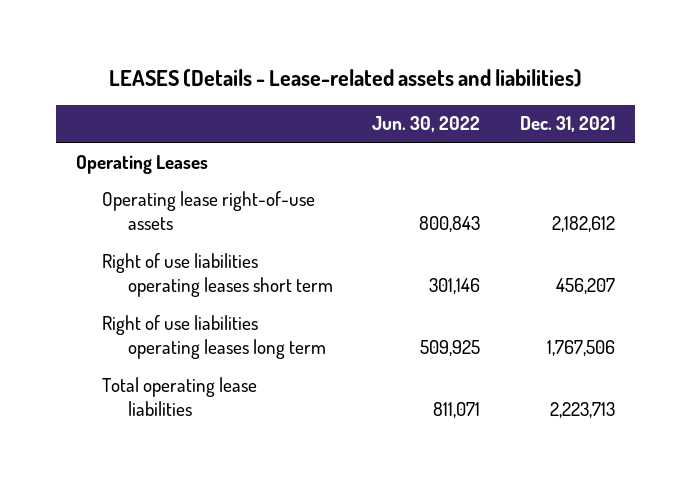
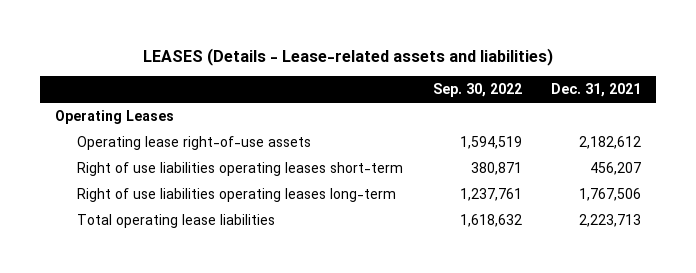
[372,116,481,133] Jun. 30, 2022 -> none
none -> [432,83,522,98] Sep. 30, 2022
[101,252,333,298] Right of use liabilities operating leases short term -> [77,162,404,177] Right of use liabilities operating leases short-term
[101,314,326,360] Right of use liabilities operating leases long term -> [77,188,397,203] Right of use liabilities operating leases long-term

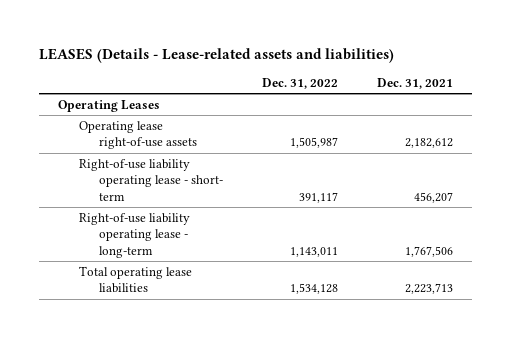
[432,83,522,98] Sep. 30, 2022 -> none
none -> [262,78,339,90] Dec. 31, 2022
[77,162,404,177] Right of use liabilities operating leases short-term -> [78,158,224,201] Right-of-use liability operating lease - short- term
[77,188,397,203] Right of use liabilities operating leases long-term -> [78,212,190,258] Right-of-use liability operating lease - long-term

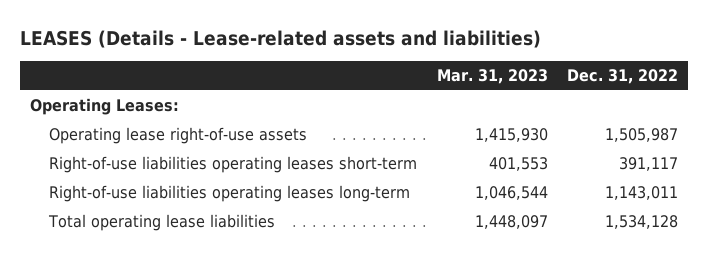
[376,78,453,90] Dec. 31, 2021 -> none
none -> [436,69,548,85] Mar. 31, 2023
[58,99,161,112] Operating Leases -> [30,98,180,116] Operating Leases:
[78,158,224,201] Right-of-use liability operating lease - short- term -> [49,156,418,174] Right-of-use liabilities operating leases short-term
[78,212,190,258] Right-of-use liability operating lease - long-term -> [49,185,411,203] Right-of-use liabilities operating leases long-term

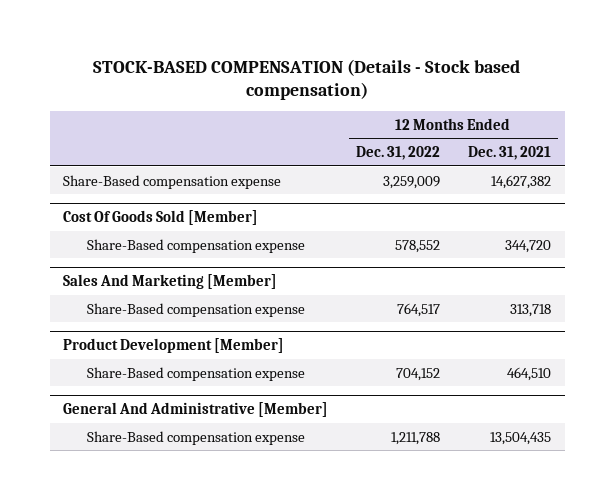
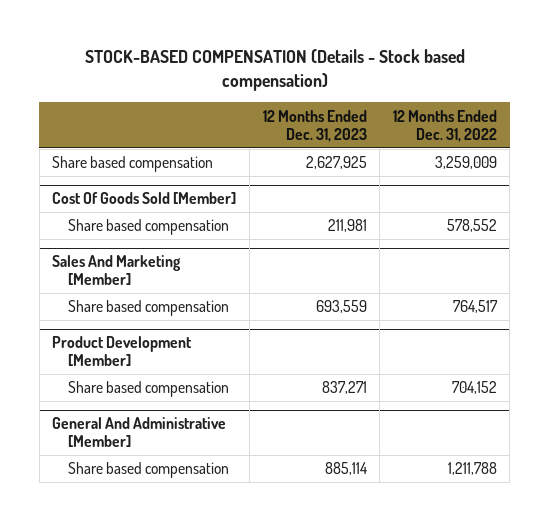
[467,146,551,161] Dec. 31, 2021 -> none
none -> [262,109,367,142] 12 Months Ended Dec. 31, 2023
[63,174,282,189] Share-Based compensation expense -> [52,156,214,173] Share based compensation
[87,238,306,253] Share-Based compensation expense -> [68,219,230,236] Share based compensation
[87,302,306,317] Share-Based compensation expense -> [68,300,230,317] Share based compensation
[87,366,306,381] Share-Based compensation expense -> [68,381,230,398] Share based compensation
[87,430,306,445] Share-Based compensation expense -> [68,462,230,479] Share based compensation

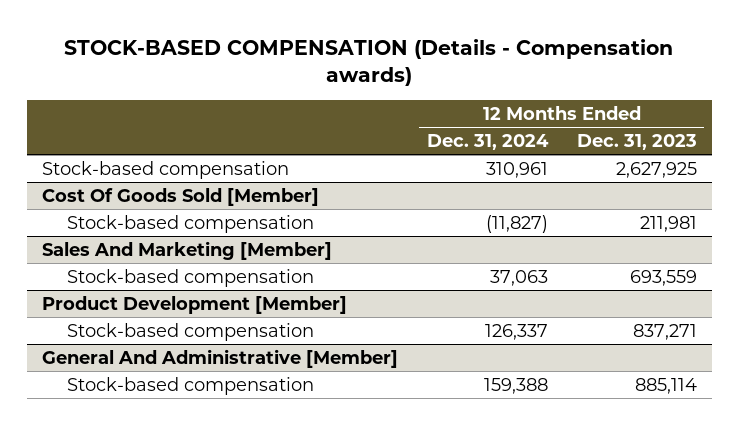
[84,49,465,92] STOCK-BASED COMPENSATION (Details - Stock based compensation) -> [64,38,674,87] STOCK-BASED COMPENSATION (Details - Compensation awards)
[392,109,497,142] 12 Months Ended Dec. 31, 2022 -> none
none -> [426,133,549,150] Dec. 31, 2024
[52,156,214,173] Share based compensation -> [41,160,289,179] Stock-based compensation
[68,219,230,236] Share based compensation -> [66,214,314,233] Stock-based compensation
[68,300,230,317] Share based compensation -> [66,268,314,287] Stock-based compensation
[68,381,230,398] Share based compensation -> [66,322,314,341] Stock-based compensation
[68,462,230,479] Share based compensation -> [66,376,314,395] Stock-based compensation

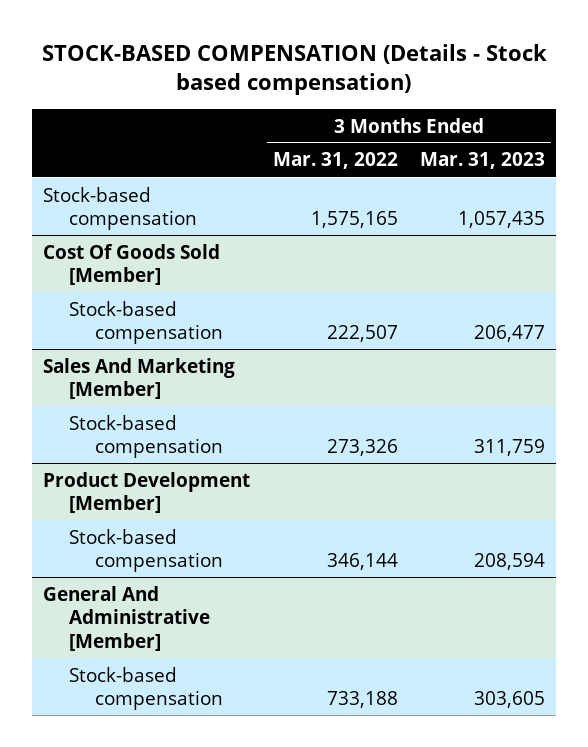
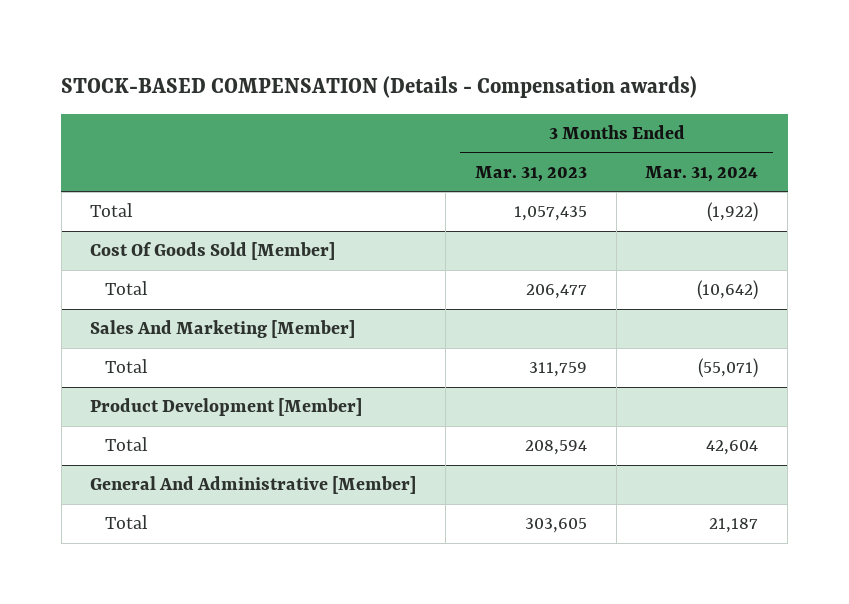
[42,44,548,96] STOCK-BASED COMPENSATION (Details - Stock based compensation) -> [61,76,698,99] STOCK-BASED COMPENSATION (Details - Compensation awards)
[272,152,398,170] Mar. 31, 2022 -> none
none -> [645,165,759,182] Mar. 31, 2024
[43,186,198,231] Stock-based compensation -> [90,203,134,218] Total
[69,300,224,345] Stock-based compensation -> [105,281,149,296] Total
[69,414,224,459] Stock-based compensation -> [105,359,149,374] Total
[69,528,224,573] Stock-based compensation -> [105,437,149,452] Total
[69,666,224,711] Stock-based compensation -> [105,515,149,530] Total

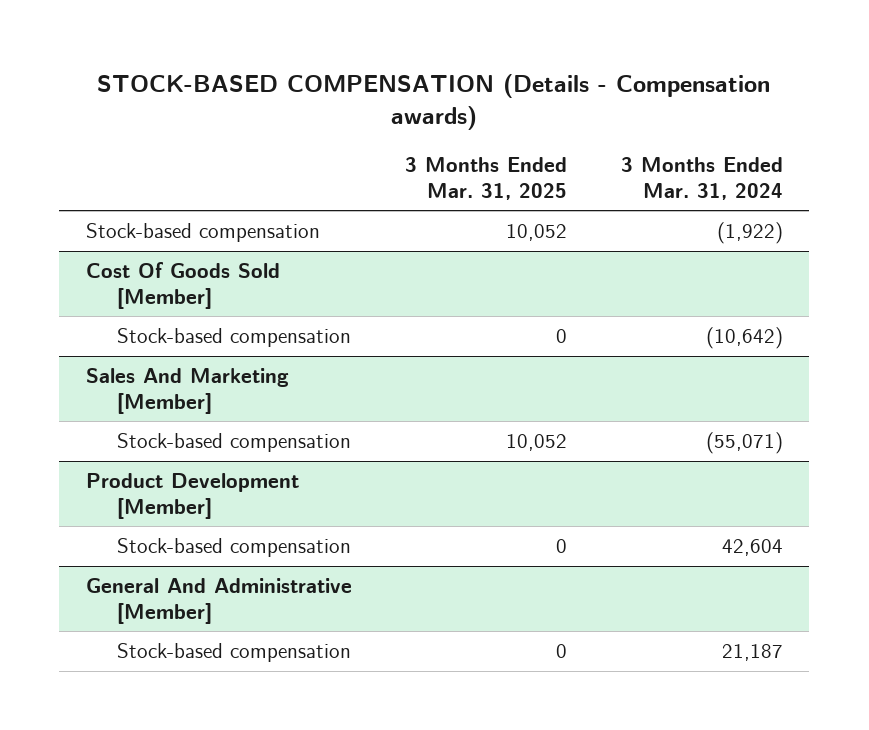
[474,165,587,182] Mar. 31, 2023 -> none
none -> [405,157,568,200] 3 Months Ended Mar. 31, 2025
[90,203,134,218] Total -> [85,223,320,243] Stock-based compensation
[105,281,149,296] Total -> [116,328,351,348] Stock-based compensation
[105,359,149,374] Total -> [116,433,351,453] Stock-based compensation
[105,437,149,452] Total -> [116,538,351,558] Stock-based compensation
[105,515,149,530] Total -> [116,643,351,663] Stock-based compensation

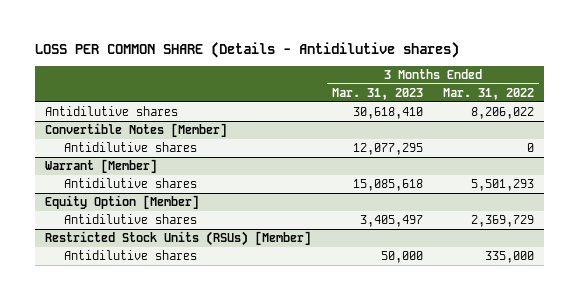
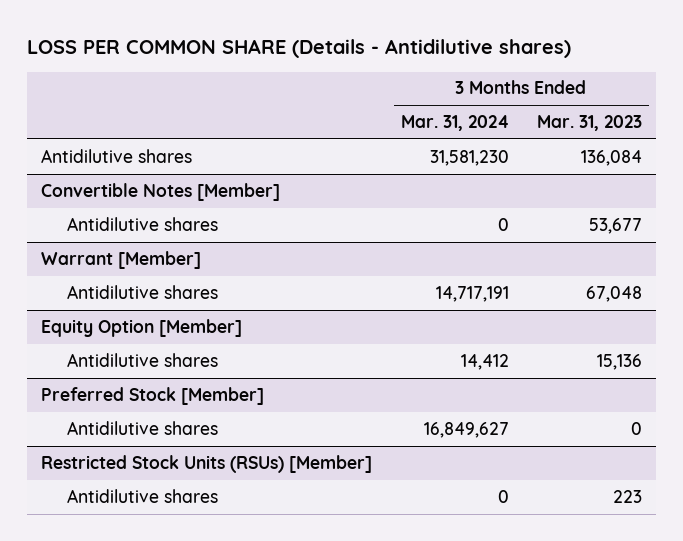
[442,87,534,100] Mar. 31, 2022 -> none
none -> [400,115,509,132] Mar. 31, 2024
[352,107,423,120] 30,618,410 -> [581,149,643,166] 136,084
[352,143,423,156] 12,077,295 -> [589,217,643,234] 53,677
[352,179,423,192] 15,085,618 -> [586,285,643,302] 67,048
[359,215,423,228] 3,405,497 -> [597,353,643,370] 15,136
none -> [41,386,265,405] Preferred Stock [Member]
none -> [67,420,219,435] Antidilutive shares
[380,251,423,264] 50,000 -> [613,489,643,503] 223

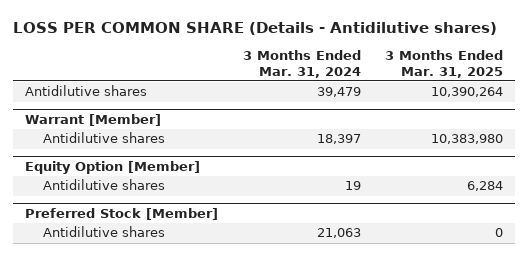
[537,115,643,132] Mar. 31, 2023 -> none
none -> [385,50,504,78] 3 Months Ended Mar. 31, 2025
[41,182,281,201] Convertible Notes [Member] -> none
[67,216,219,231] Antidilutive shares -> none
[429,149,509,166] 31,581,230 -> [316,87,361,98] 39,479
[435,285,509,302] 14,717,191 -> [316,134,361,145] 18,397
[460,353,509,370] 14,412 -> [344,181,361,191] 19
[41,454,373,473] Restricted Stock Units (RSUs) [Member] -> none
[67,488,219,503] Antidilutive shares -> none
[423,421,509,438] 16,849,627 -> [316,228,361,239] 21,063

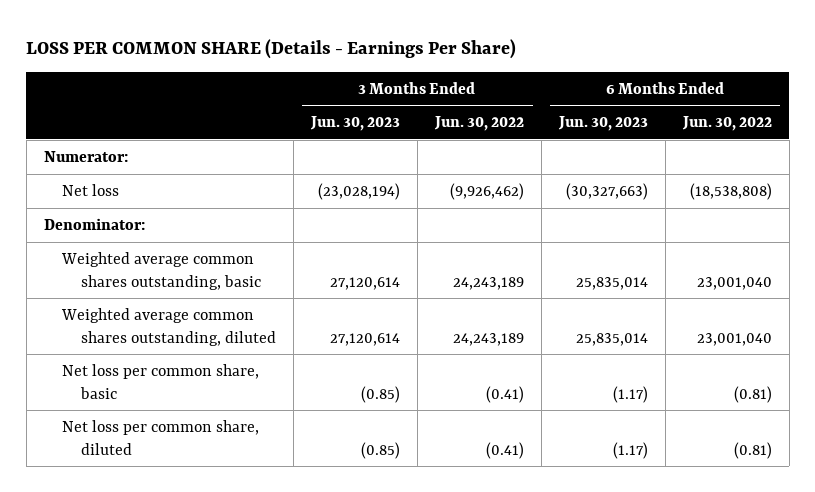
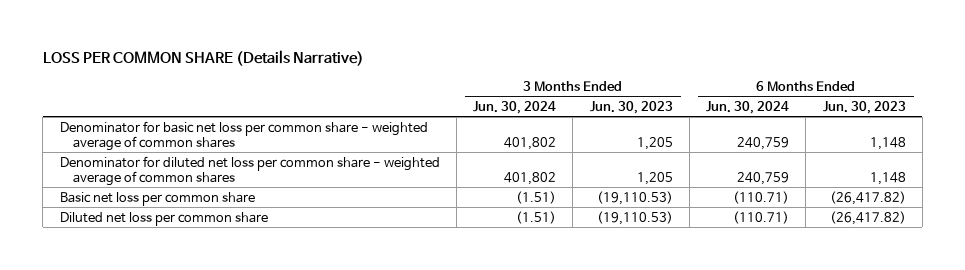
[26,38,517,59] LOSS PER COMMON SHARE (Details - Earnings Per Share) -> [42,50,364,67] LOSS PER COMMON SHARE (Details Narrative)
[433,116,524,132] Jun. 30, 2022 -> none
[681,116,772,132] Jun. 30, 2022 -> none
none -> [473,100,557,114] Jun. 30, 2024
none -> [706,100,790,114] Jun. 30, 2024
[43,150,128,162] Numerator: -> none
[62,183,120,196] Net loss -> none
[43,217,145,230] Denominator: -> none
[61,307,277,346] Weighted average common shares outstanding, diluted -> none
[61,251,262,290] Weighted average common shares outstanding, basic -> [59,120,428,151] Denominator for basic net loss per common share - weighted average of common shares
[329,276,400,290] 27,120,614 -> [636,136,673,150] 1,205
[575,276,648,290] 25,835,014 -> [869,136,906,150] 1,148
none -> [59,155,440,186] Denominator for diluted net loss per common share - weighted average of common shares
[62,363,260,399] Net loss per common share, basic -> [59,191,255,206] Basic net loss per common share
[360,385,400,403] (0.85) -> [596,190,673,205] (19,110.53)
[612,385,648,403] (1.17) -> [829,190,906,205] (26,417.82)
[62,419,260,455] Net loss per common share, diluted -> [59,211,268,226] Diluted net loss per common share
[360,441,400,459] (0.85) -> [596,210,673,225] (19,110.53)
[612,441,648,459] (1.17) -> [829,210,906,225] (26,417.82)

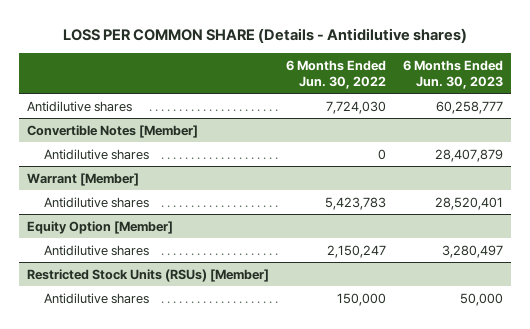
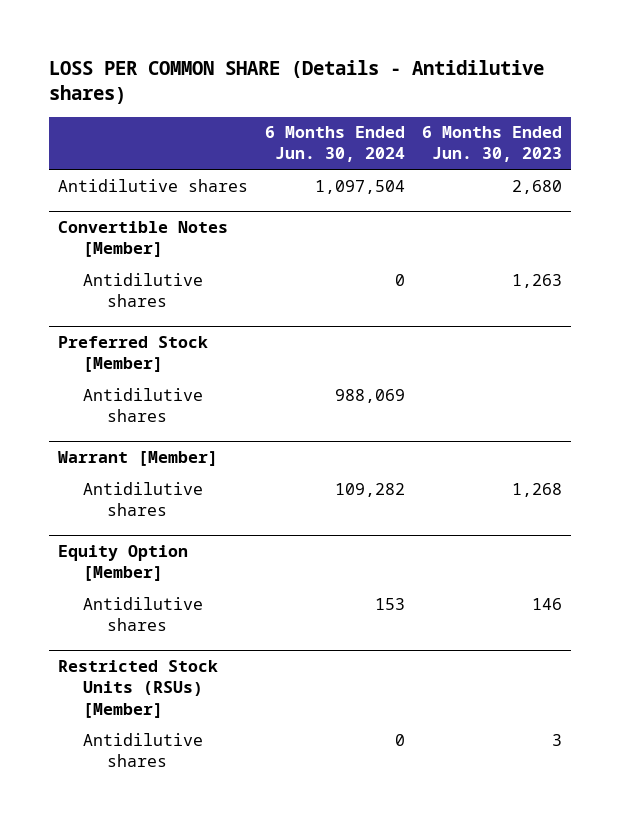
[285,59,386,89] 6 Months Ended Jun. 30, 2022 -> none
none -> [265,126,406,163] 6 Months Ended Jun. 30, 2024
[435,100,503,114] 60,258,777 -> [512,179,563,194] 2,680
[434,148,503,162] 28,407,879 -> [512,273,563,288] 1,263
none -> [57,336,208,373] Preferred Stock [Member]
none -> [82,387,203,422] Antidilutive shares
[434,196,503,210] 28,520,401 -> [512,482,563,497] 1,268
[441,244,503,258] 3,280,497 -> [532,597,563,610] 146
[459,292,503,306] 50,000 -> [552,733,563,746] 3

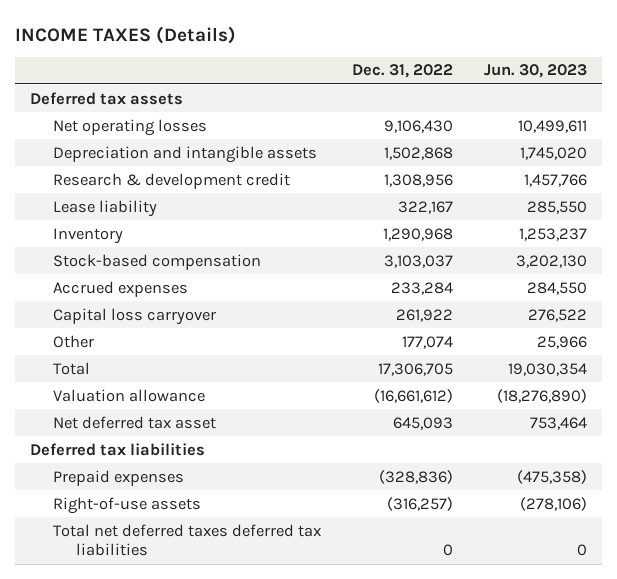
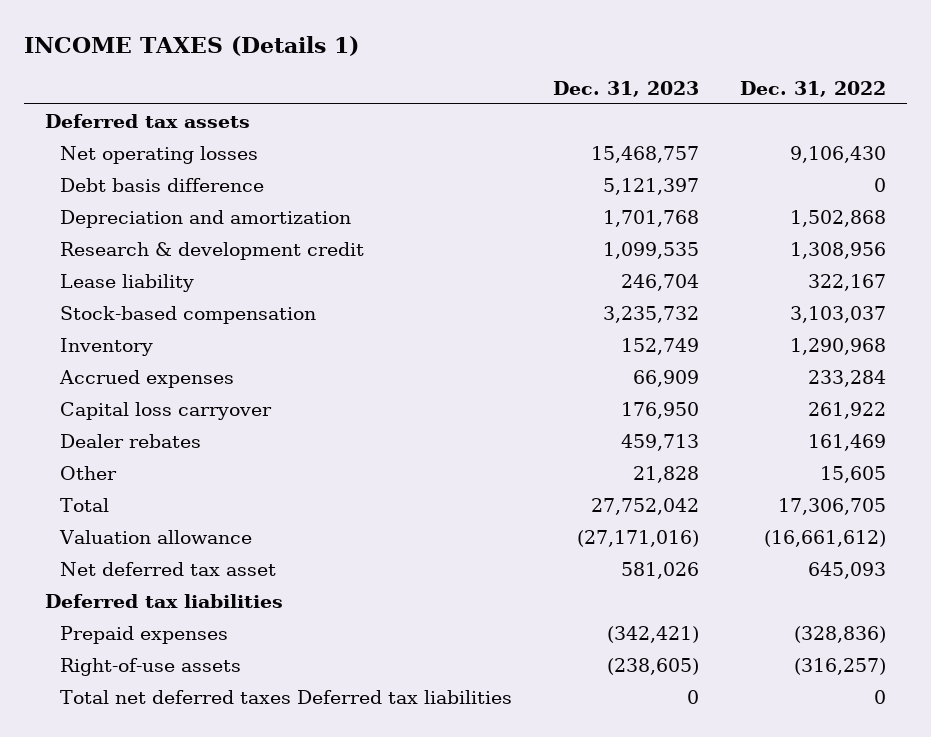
[15,25,237,44] INCOME TAXES (Details) -> [24,36,360,57] INCOME TAXES (Details 1)
[483,64,587,79] Jun. 30, 2023 -> none
none -> [553,80,700,97] Dec. 31, 2023
none -> [60,177,265,192] Debt basis difference
[53,145,318,163] Depreciation and intangible assets -> [60,209,352,228] Depreciation and amortization
[53,227,124,244] Inventory -> [60,337,154,356] Inventory
none -> [60,433,202,448] Dealer rebates
[401,335,453,349] 177,074 -> [820,465,887,483] 15,605
[53,523,322,557] Total net deferred taxes deferred tax liabilities -> [60,689,513,704] Total net deferred taxes Deferred tax liabilities

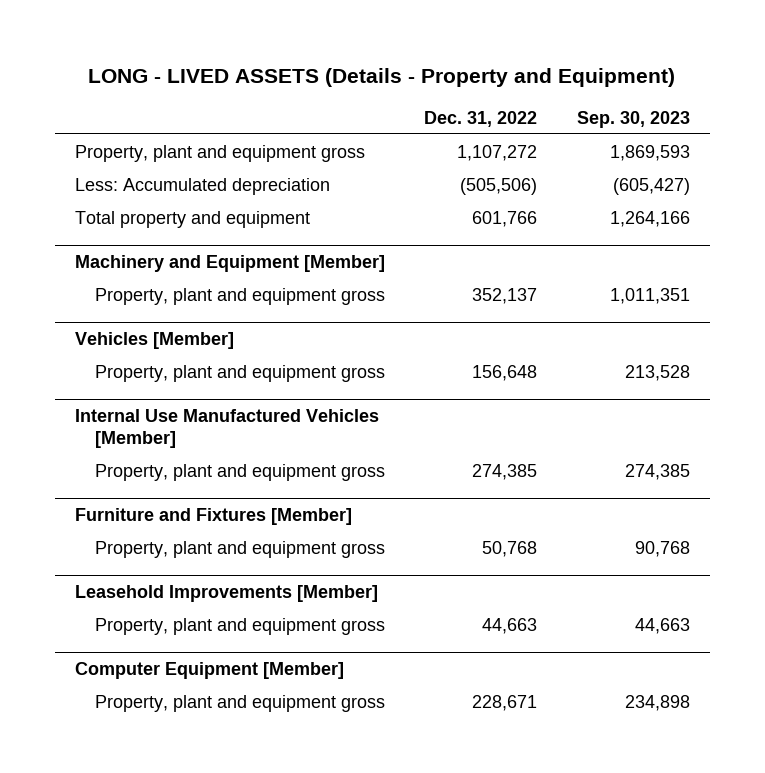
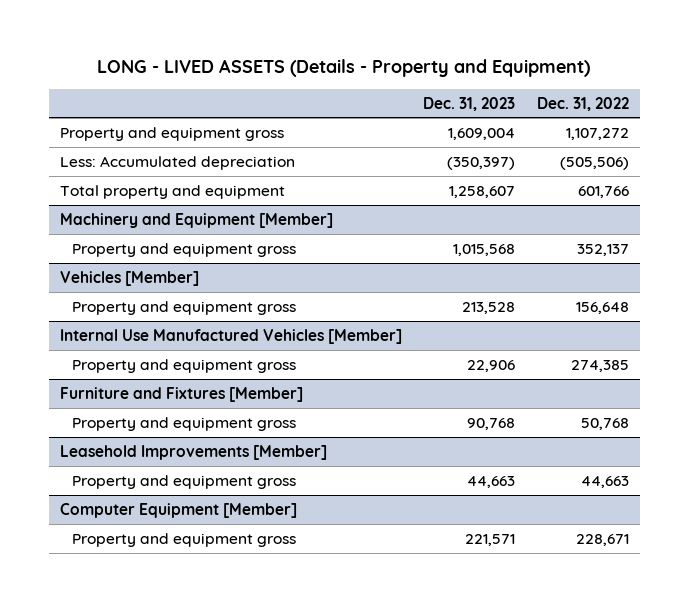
[577,110,691,128] Sep. 30, 2023 -> none
none -> [423,96,516,111] Dec. 31, 2023
[74,144,365,162] Property, plant and equipment gross -> [59,126,284,141] Property and equipment gross
[94,287,385,305] Property, plant and equipment gross -> [71,242,296,257] Property and equipment gross
[94,364,385,382] Property, plant and equipment gross -> [71,300,296,315] Property and equipment gross
[94,463,385,481] Property, plant and equipment gross -> [71,358,296,373] Property and equipment gross
[94,540,385,558] Property, plant and equipment gross -> [71,416,296,431] Property and equipment gross
[94,617,385,635] Property, plant and equipment gross -> [71,474,296,489] Property and equipment gross
[94,694,385,712] Property, plant and equipment gross -> [71,532,296,547] Property and equipment gross

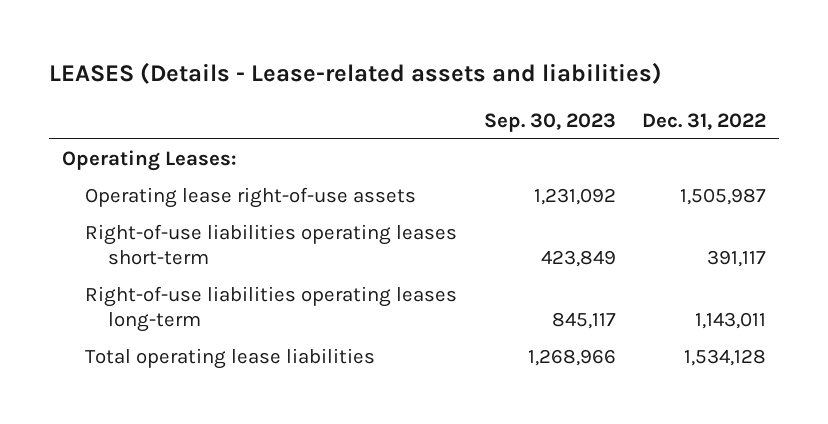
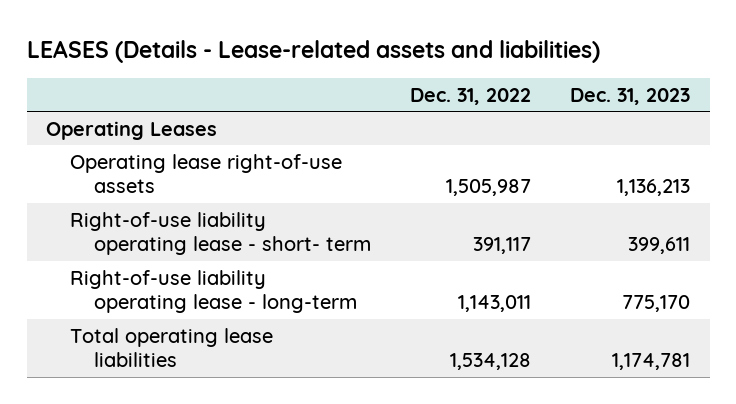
[483,112,616,132] Sep. 30, 2023 -> none
none -> [570,87,691,105] Dec. 31, 2023
[61,150,237,172] Operating Leases: -> [46,120,218,140] Operating Leases
[85,224,458,266] Right-of-use liabilities operating leases short-term -> [70,211,371,256] Right-of-use liability operating lease - short- term
[85,286,458,333] Right-of-use liabilities operating leases long-term -> [70,269,357,314] Right-of-use liability operating lease - long-term

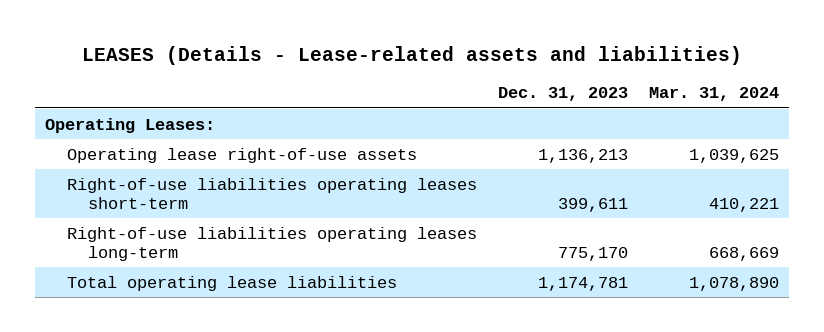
[409,87,531,105] Dec. 31, 2022 -> none
none -> [648,87,779,102] Mar. 31, 2024
[46,120,218,140] Operating Leases -> [45,117,216,133] Operating Leases:
[70,211,371,256] Right-of-use liability operating lease - short- term -> [66,177,477,209] Right-of-use liabilities operating leases short-term
[70,269,357,314] Right-of-use liability operating lease - long-term -> [66,226,477,261] Right-of-use liabilities operating leases long-term

